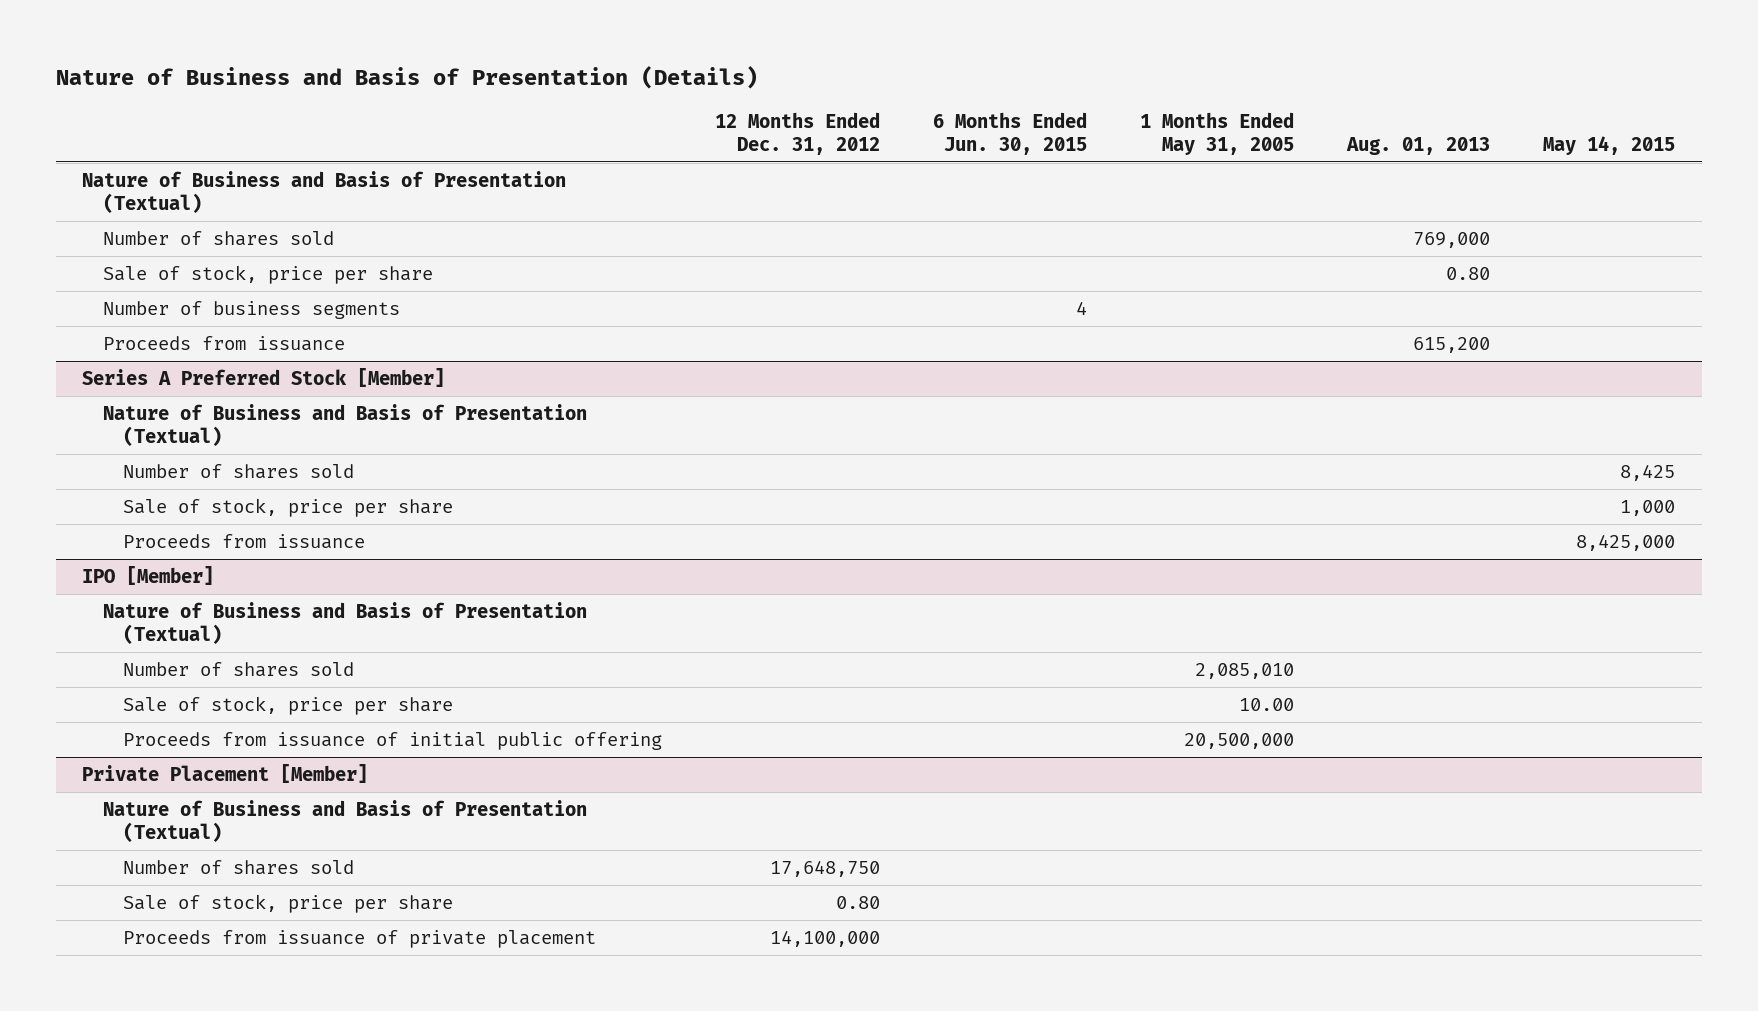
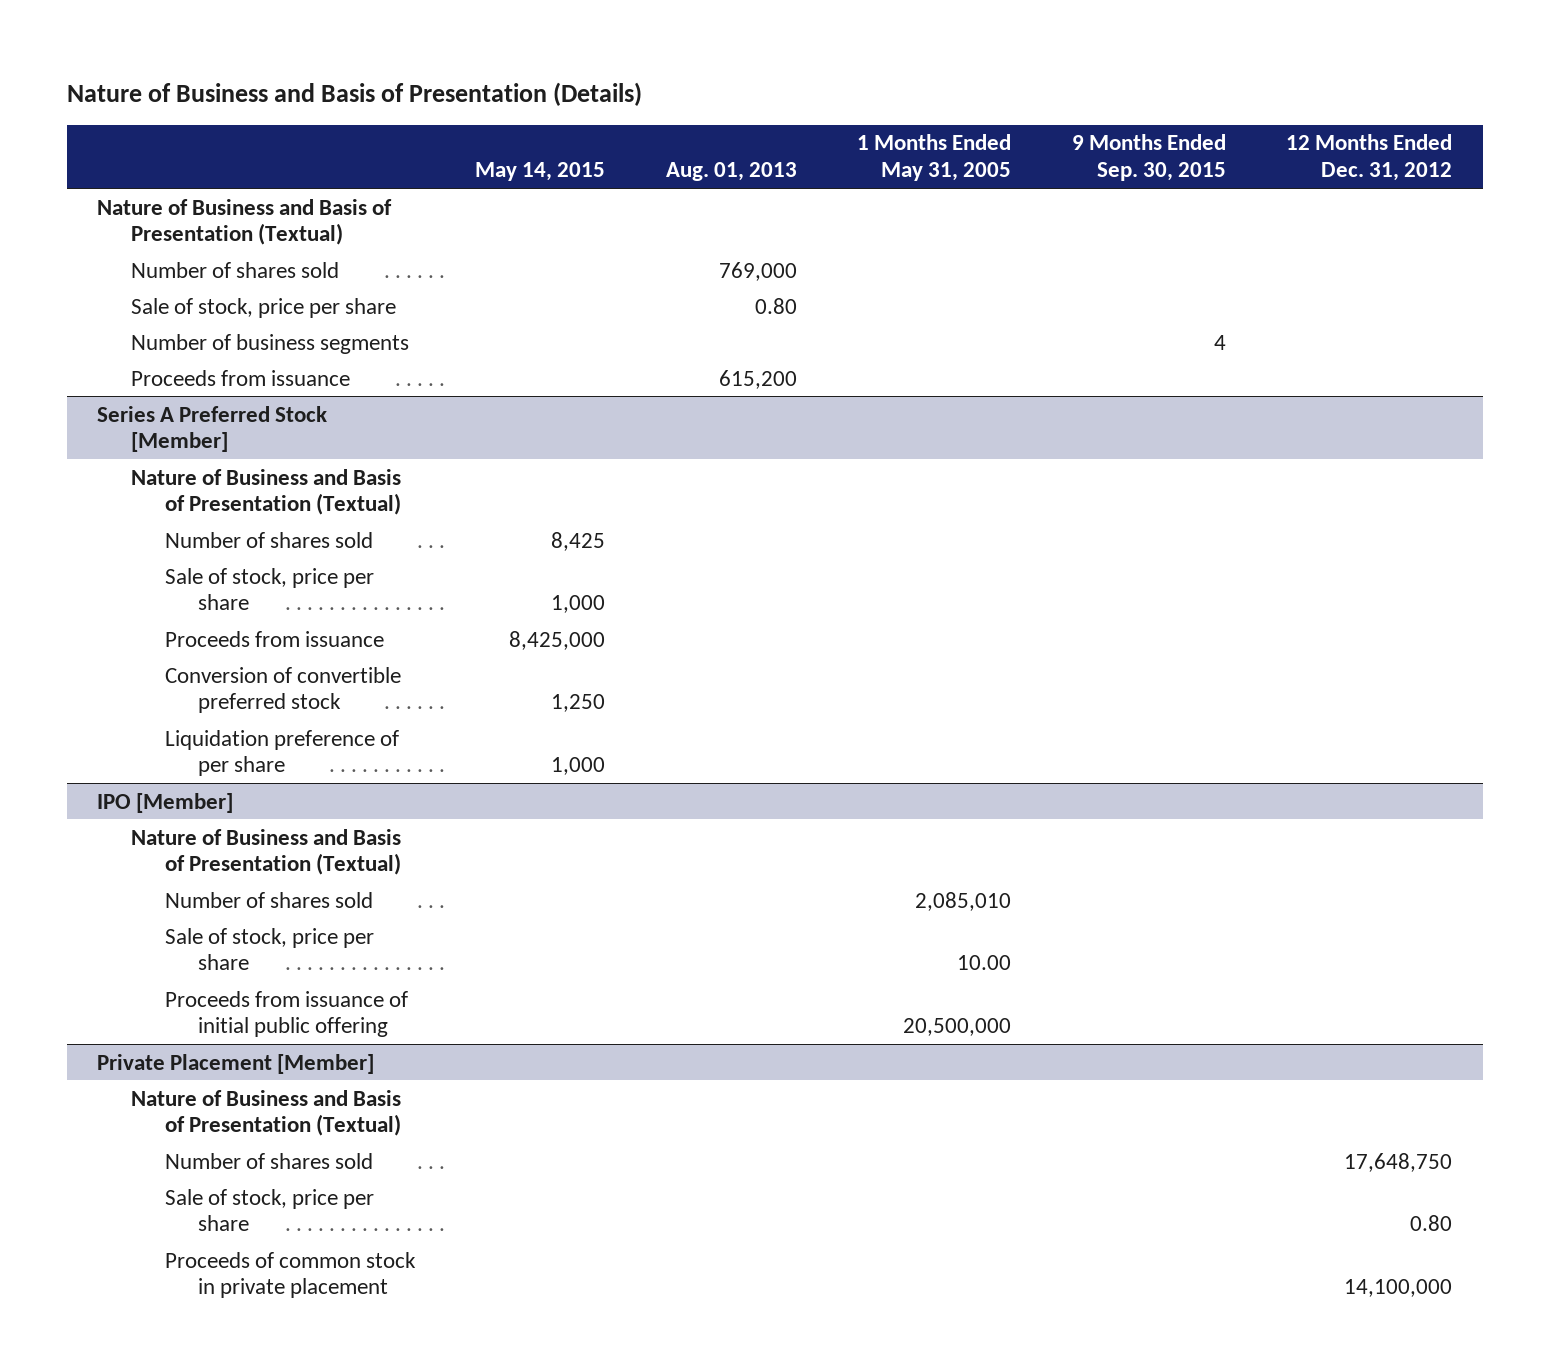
[933,111,1088,155] 6 Months Ended Jun. 30, 2015 -> none
none -> [1071,134,1226,182] 9 Months Ended Sep. 30, 2015
none -> [164,666,401,714] Conversion of convertible preferred stock
none -> [164,729,399,777] Liquidation preference of per share
[123,930,597,949] Proceeds from issuance of private placement -> [164,1251,416,1299] Proceeds of common stock in private placement

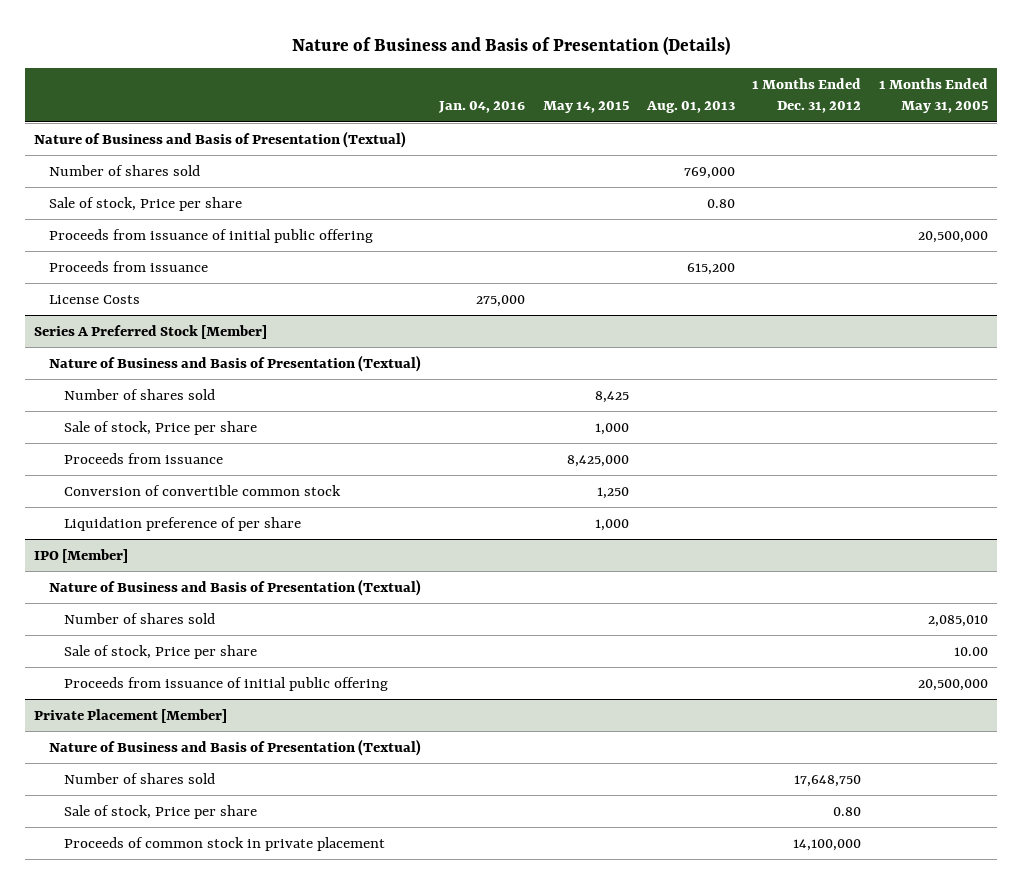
[1071,134,1226,182] 9 Months Ended Sep. 30, 2015 -> none
[1286,134,1453,182] 12 Months Ended Dec. 31, 2012 -> none
none -> [437,101,525,114] Jan. 04, 2016
none -> [752,78,862,114] 1 Months Ended Dec. 31, 2012
[130,333,409,354] Number of business segments -> none
[130,297,396,318] Sale of stock, price per share -> [48,196,242,211] Sale of stock, Price per share
none -> [48,228,373,243] Proceeds from issuance of initial public offering
none -> [48,294,140,304] License Costs
[164,567,374,611] Sale of stock, price per share -> [64,420,258,435] Sale of stock, Price per share
[164,666,401,714] Conversion of convertible preferred stock -> [64,484,342,496] Conversion of convertible common stock
[164,927,374,971] Sale of stock, price per share -> [64,644,258,659] Sale of stock, Price per share
[164,1188,374,1232] Sale of stock, price per share -> [64,804,258,819] Sale of stock, Price per share

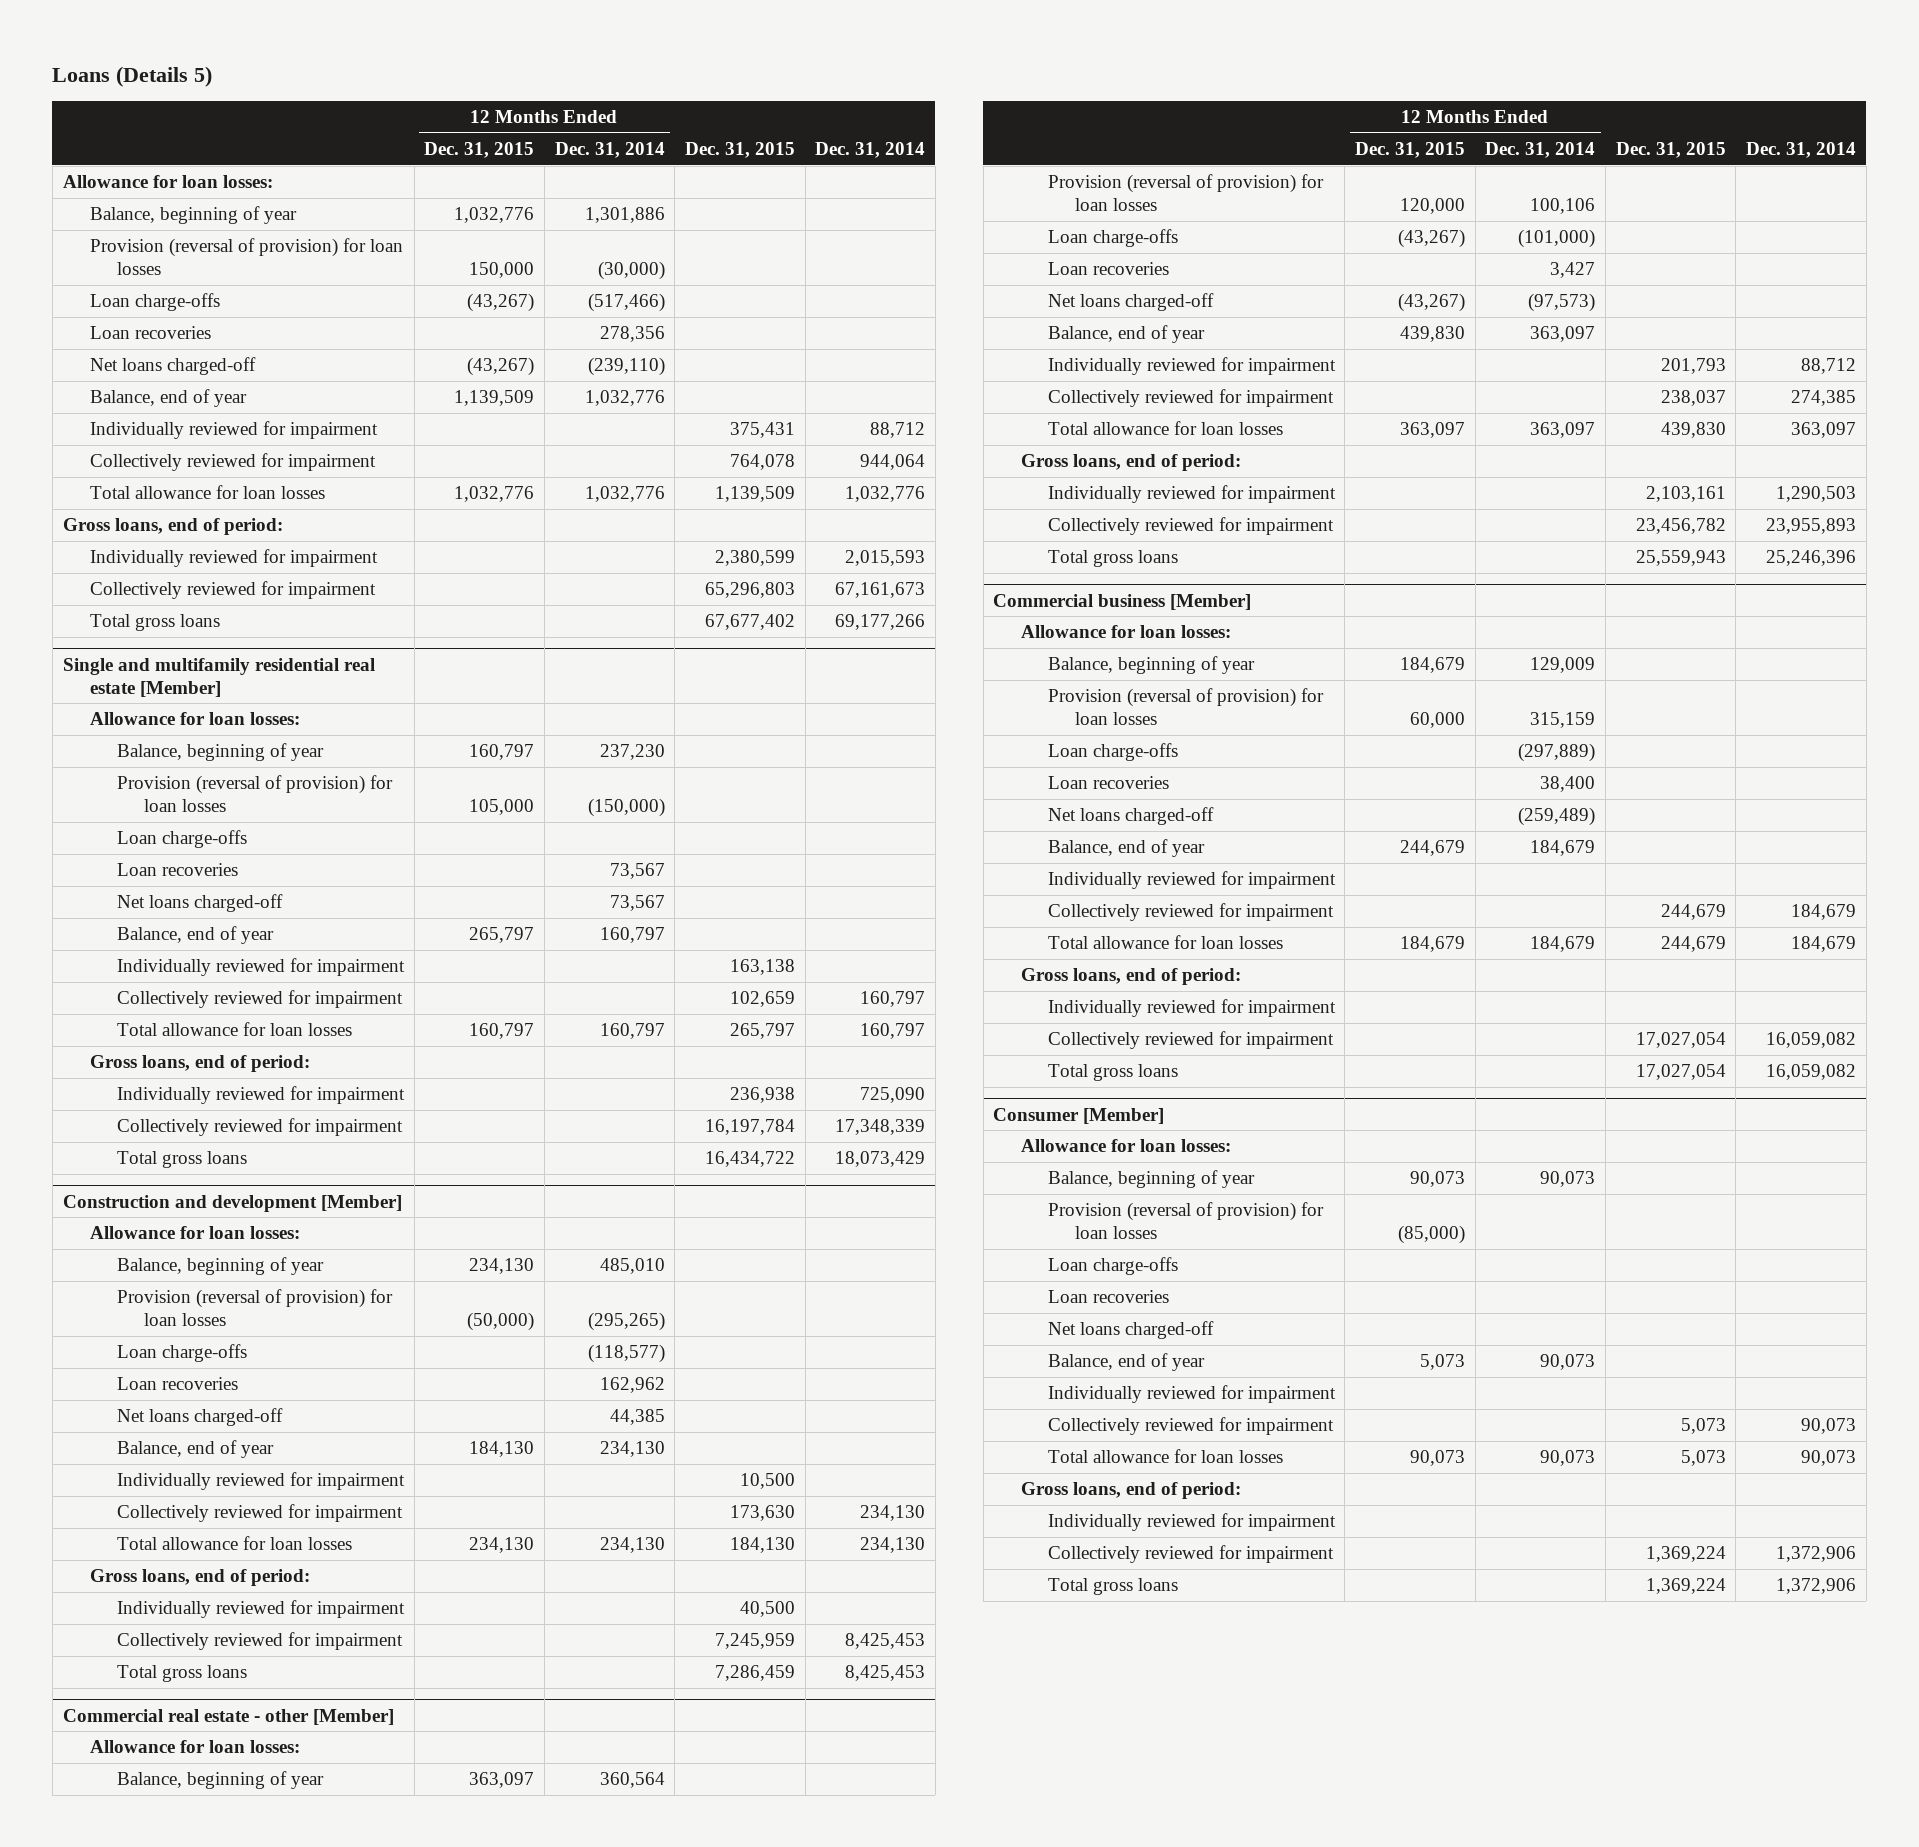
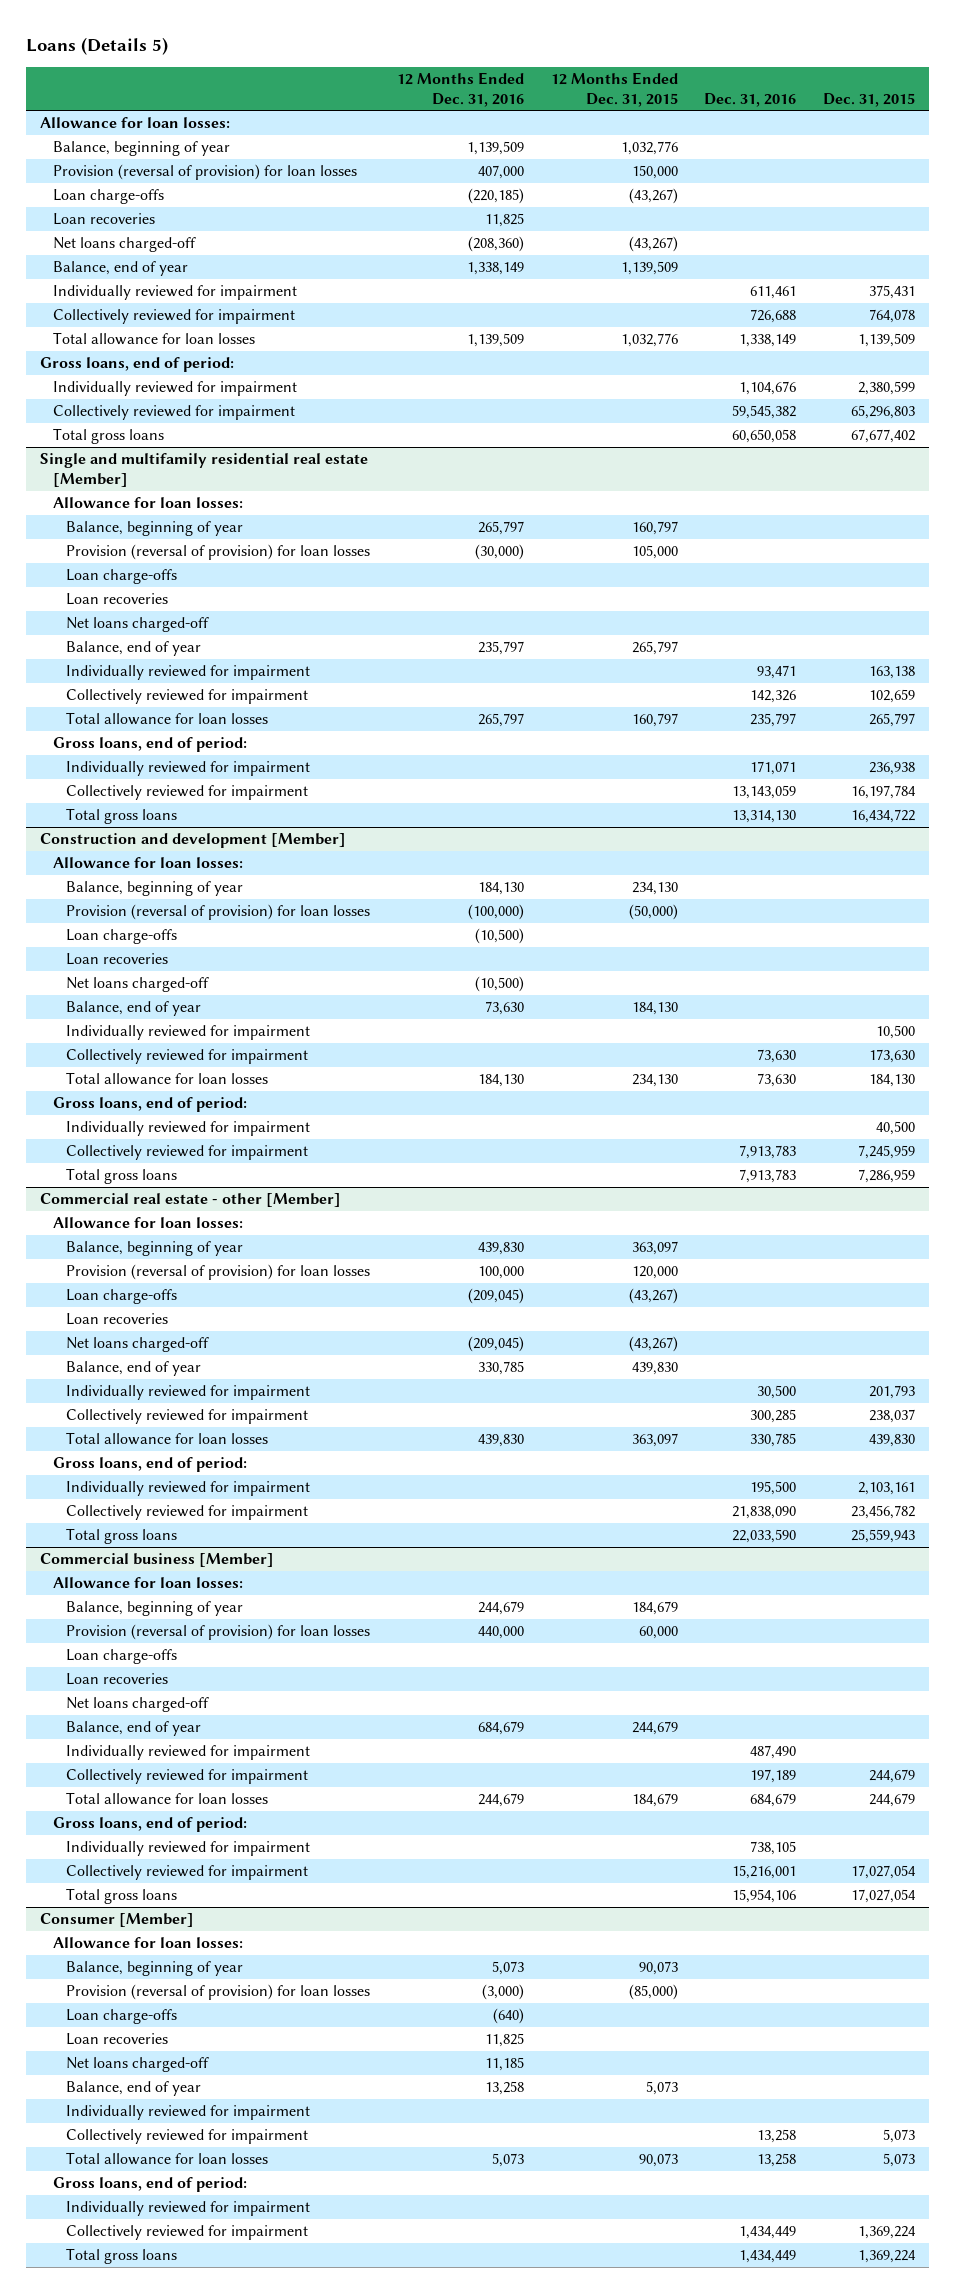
[554,142,665,159] Dec. 31, 2014 -> none
[815,142,926,159] Dec. 31, 2014 -> none
none -> [396,71,524,107] 12 Months Ended Dec. 31, 2016
none -> [704,92,797,107] Dec. 31, 2016
[714,1665,795,1682] 7,286,459 -> [858,1169,916,1184] 7,286,959

